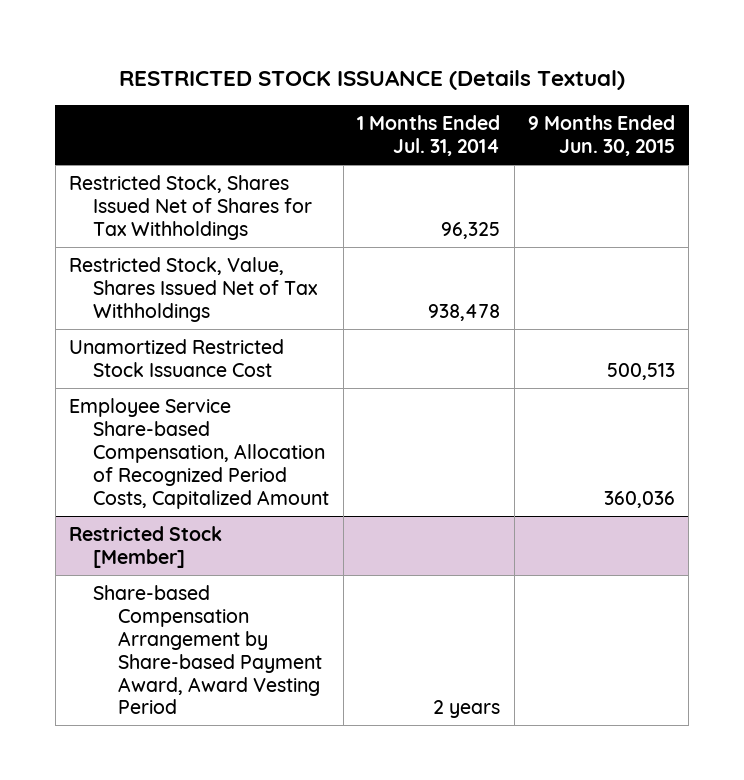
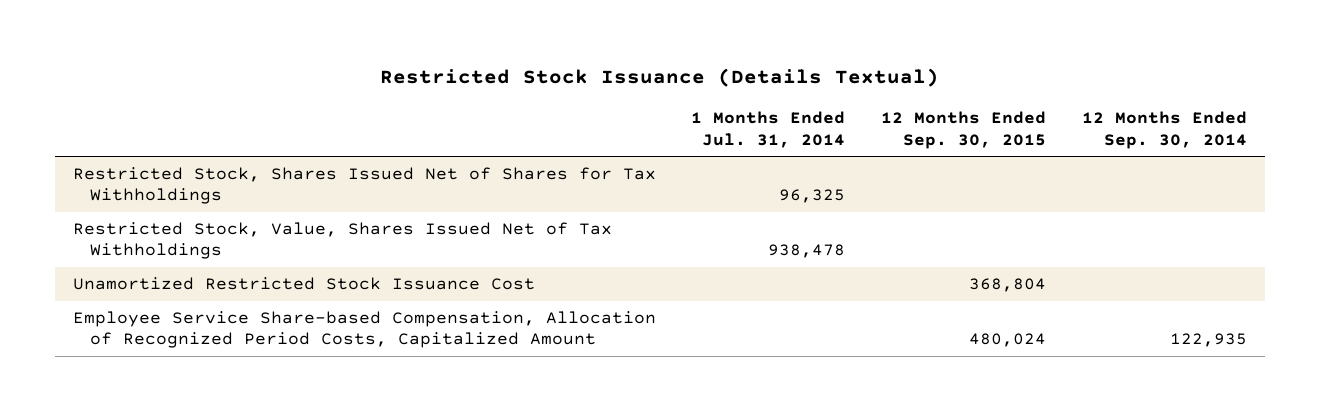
[119,69,626,90] RESTRICTED STOCK ISSUANCE (Details Textual) -> [379,68,939,88] Restricted Stock Issuance (Details Textual)
[528,115,676,157] 9 Months Ended Jun. 30, 2015 -> none
none -> [881,111,1047,149] 12 Months Ended Sep. 30, 2015
none -> [1081,111,1247,149] 12 Months Ended Sep. 30, 2014
[68,525,222,568] Restricted Stock [Member] -> none
[93,584,322,715] Share-based Compensation Arrangement by Share-based Payment Award, Award Vesting Period -> none

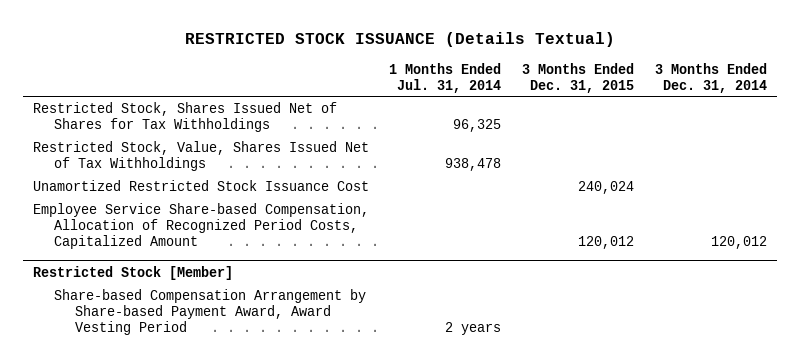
[379,68,939,88] Restricted Stock Issuance (Details Textual) -> [184,31,615,47] RESTRICTED STOCK ISSUANCE (Details Textual)
[881,111,1047,149] 12 Months Ended Sep. 30, 2015 -> none
[1081,111,1247,149] 12 Months Ended Sep. 30, 2014 -> none
none -> [522,62,635,93] 3 Months Ended Dec. 31, 2015
none -> [654,62,767,93] 3 Months Ended Dec. 31, 2014
none -> [32,265,233,280] Restricted Stock [Member]
none -> [53,288,366,335] Share-based Compensation Arrangement by Share-based Payment Award, Award Vesting Period

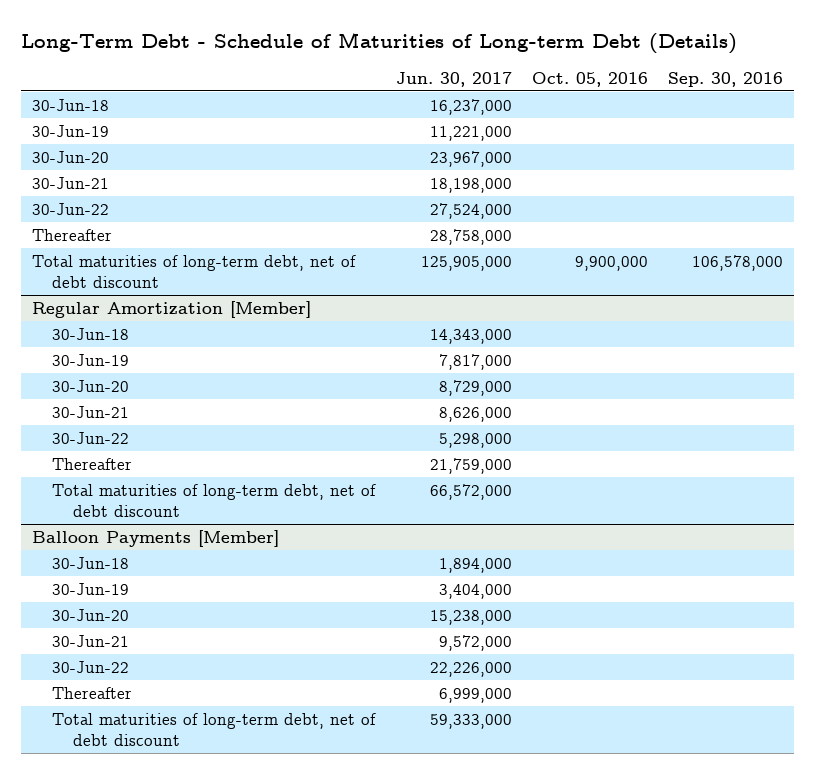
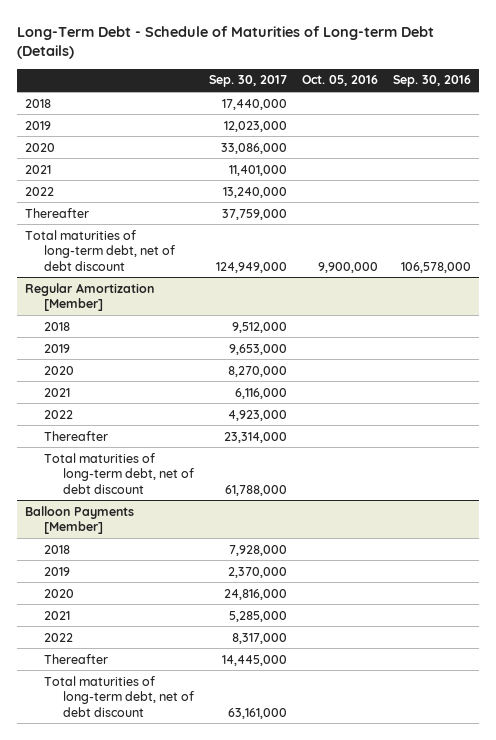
[395,72,512,88] Jun. 30, 2017 -> none
none -> [209,75,288,88] Sep. 30, 2017
[31,98,109,111] 30-Jun-18 -> [24,98,51,108] 2018
[31,124,109,137] 30-Jun-19 -> [24,120,51,130] 2019
[31,150,109,163] 30-Jun-20 -> [24,142,55,152] 2020
[31,176,109,189] 30-Jun-21 -> [24,164,51,174] 2021
[31,202,109,215] 30-Jun-22 -> [24,186,54,196] 2022
[52,327,130,340] 30-Jun-18 -> [44,321,71,331] 2018
[52,353,130,366] 30-Jun-19 -> [44,343,71,353] 2019
[52,379,130,392] 30-Jun-20 -> [44,365,75,375] 2020
[52,405,130,418] 30-Jun-21 -> [44,387,71,397] 2021
[52,431,130,444] 30-Jun-22 -> [44,409,74,419] 2022
[52,556,130,569] 30-Jun-18 -> [44,544,71,554] 2018
[52,582,130,595] 30-Jun-19 -> [44,566,71,576] 2019
[52,608,130,621] 30-Jun-20 -> [44,588,75,598] 2020
[52,634,130,647] 30-Jun-21 -> [44,610,71,620] 2021
[52,660,130,673] 30-Jun-22 -> [44,632,74,642] 2022

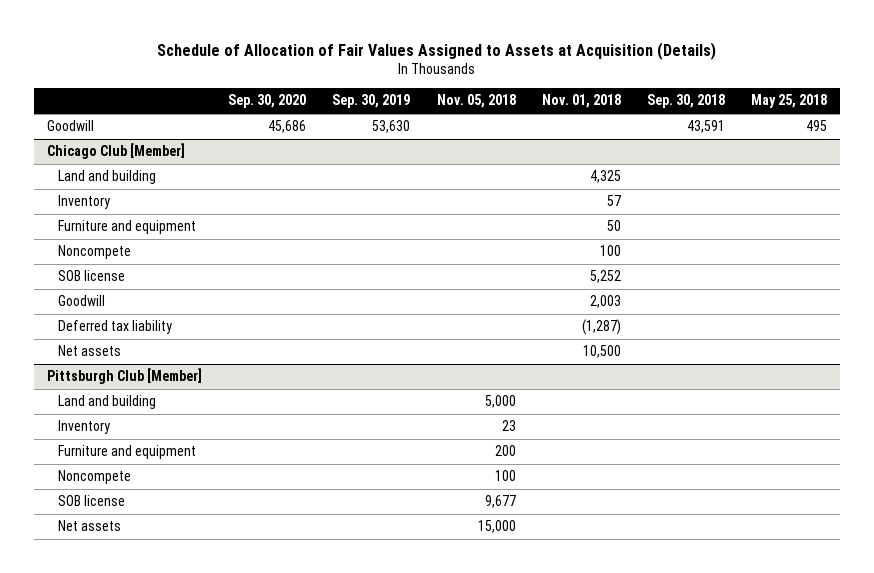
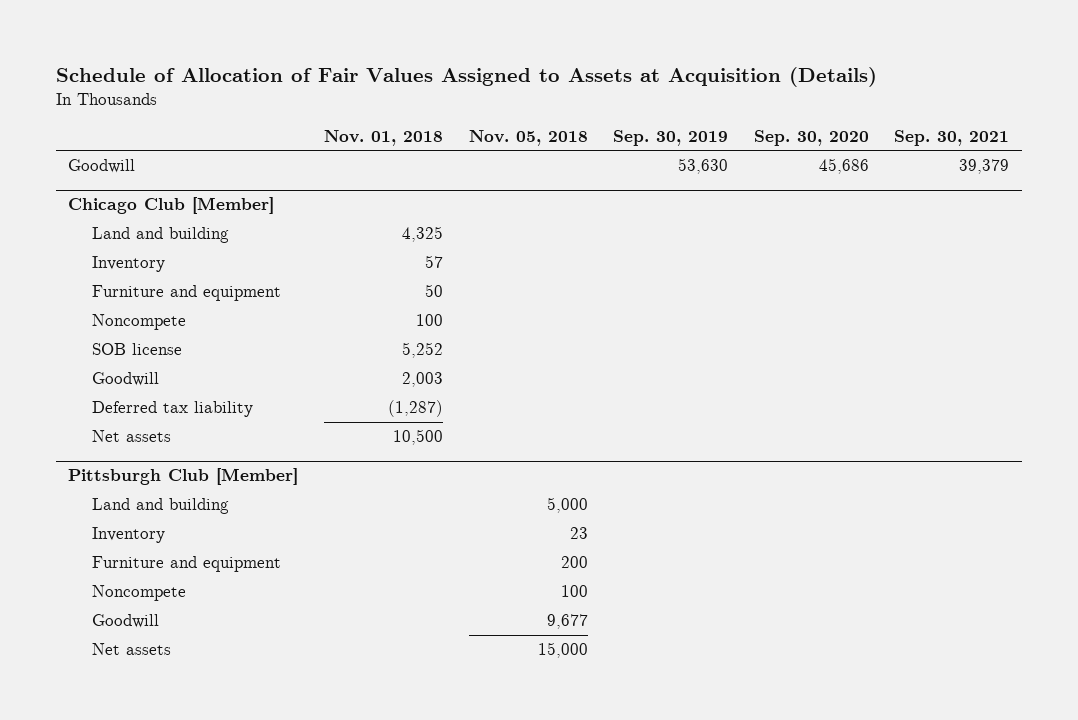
[646,94,725,109] Sep. 30, 2018 -> none
[750,94,827,109] May 25, 2018 -> none
none -> [894,129,1010,146] Sep. 30, 2021
[58,495,126,507] SOB license -> [92,614,160,629] Goodwill

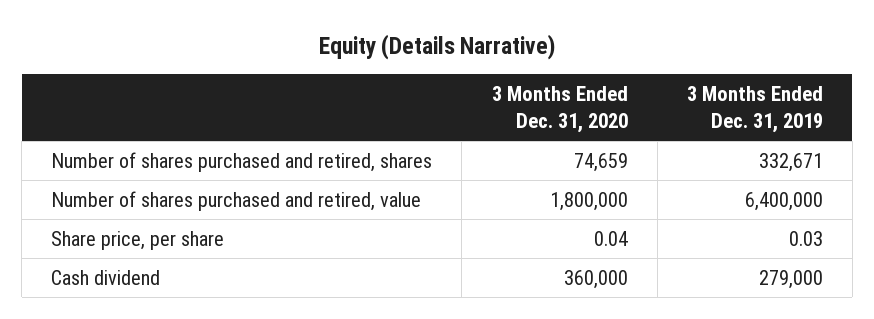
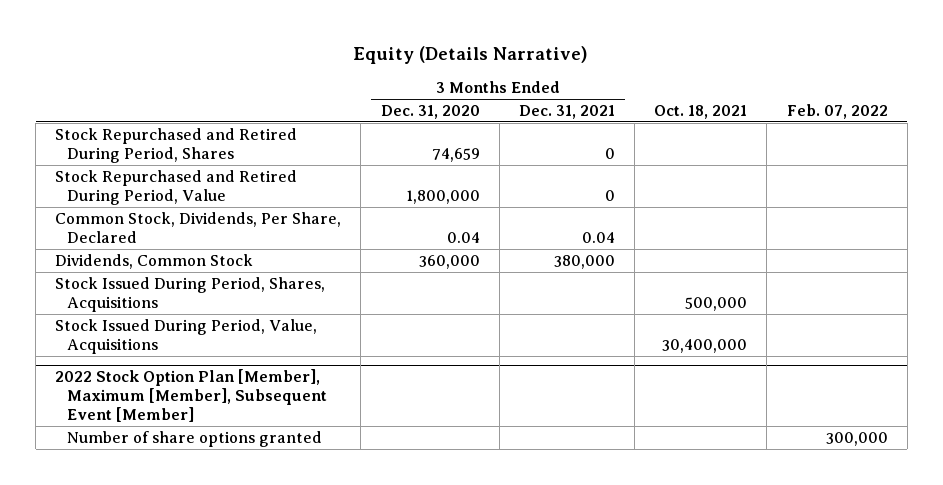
[686,86,823,133] 3 Months Ended Dec. 31, 2019 -> none
none -> [518,104,615,119] Dec. 31, 2021
none -> [654,104,748,119] Oct. 18, 2021
none -> [786,103,888,119] Feb. 07, 2022
[51,152,433,173] Number of shares purchased and retired, shares -> [55,127,298,163] Stock Repurchased and Retired During Period, Shares
[51,191,422,212] Number of shares purchased and retired, value -> [55,169,298,205] Stock Repurchased and Retired During Period, Value
[51,231,225,251] Share price, per share -> [55,211,342,243] Common Stock, Dividends, Per Share, Declared
[51,270,161,286] Cash dividend -> [55,253,254,269] Dividends, Common Stock
none -> [55,276,326,312] Stock Issued During Period, Shares, Acquisitions
none -> [55,318,318,354] Stock Issued During Period, Value, Acquisitions
none -> [55,369,327,422] 2022 Stock Option Plan [Member], Maximum [Member], Subsequent Event [Member]
none -> [66,430,322,447] Number of share options granted

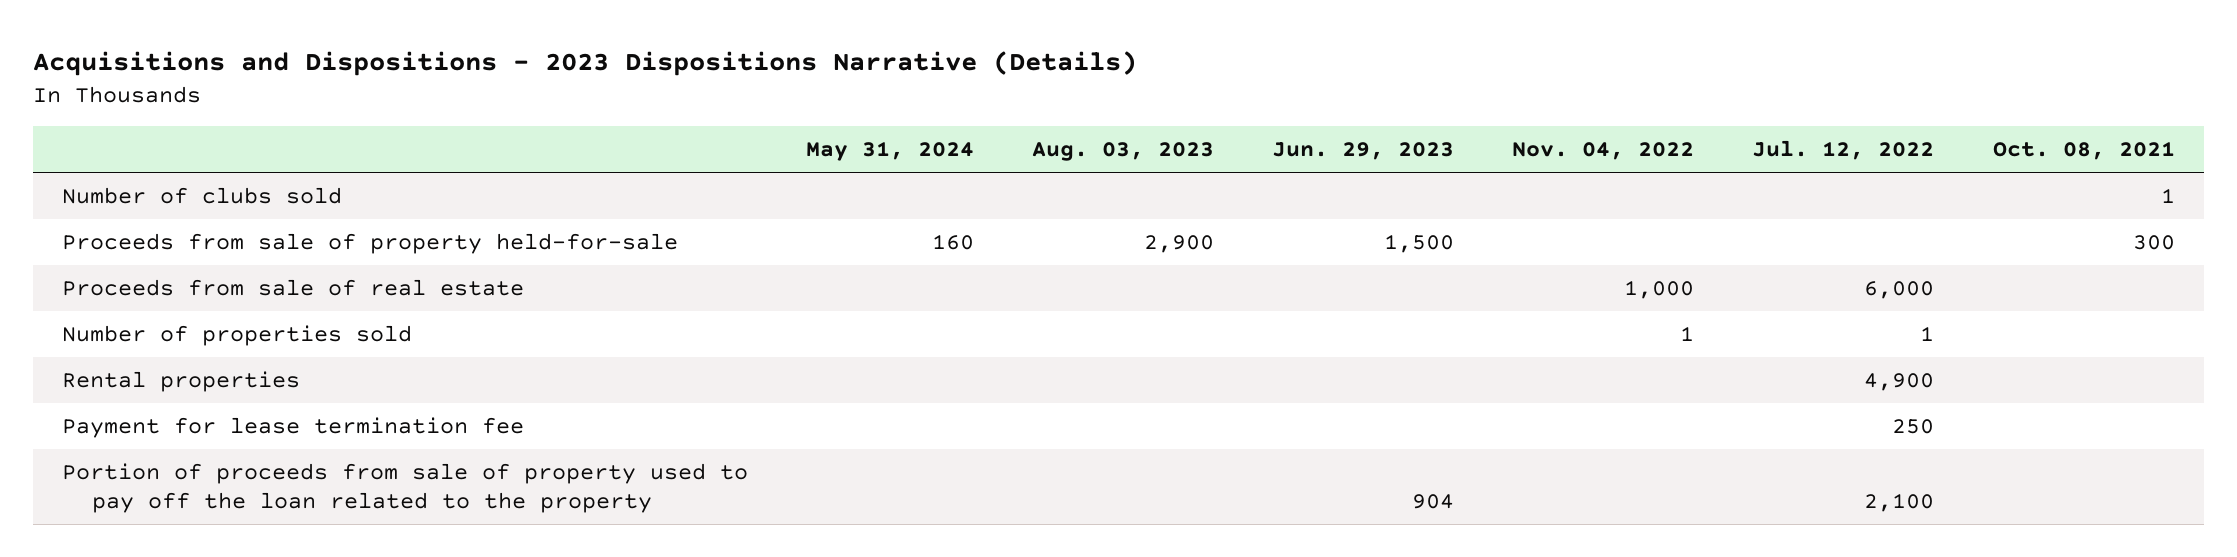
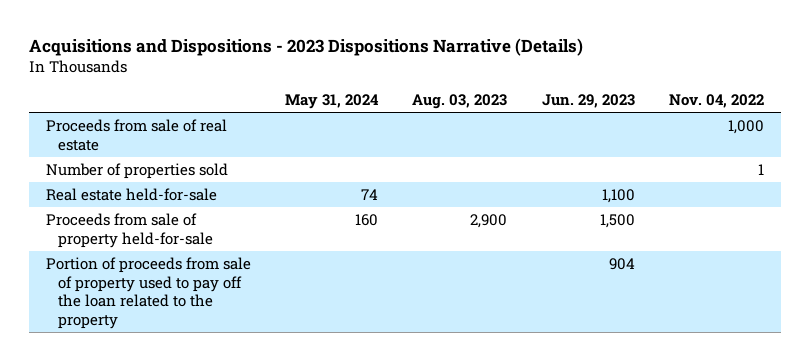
[1752,140,1935,161] Jul. 12, 2022 -> none
[1992,141,2175,161] Oct. 08, 2021 -> none
[62,187,343,205] Number of clubs sold -> none
[62,371,301,393] Rental properties -> none
[62,417,525,439] Payment for lease termination fee -> none
none -> [46,187,218,201] Real estate held-for-sale
[62,233,679,255] Proceeds from sale of property held-for-sale -> [46,212,214,248] Proceeds from sale of property held-for-sale

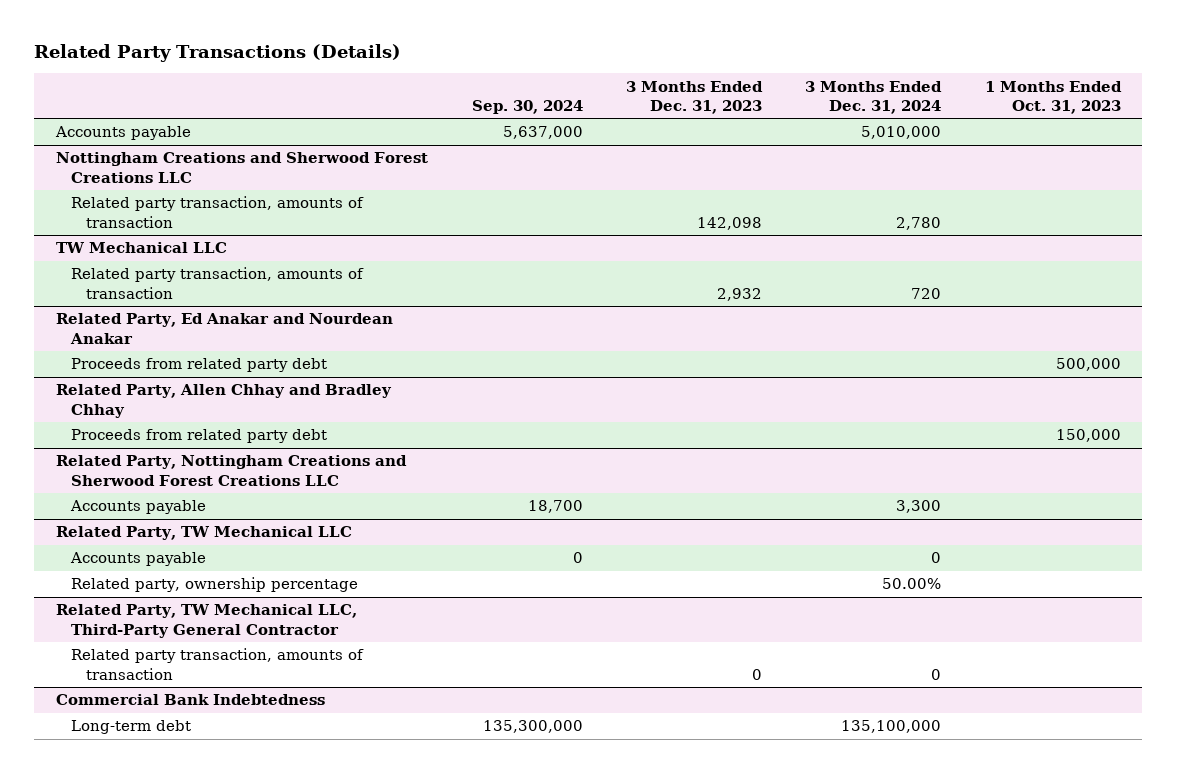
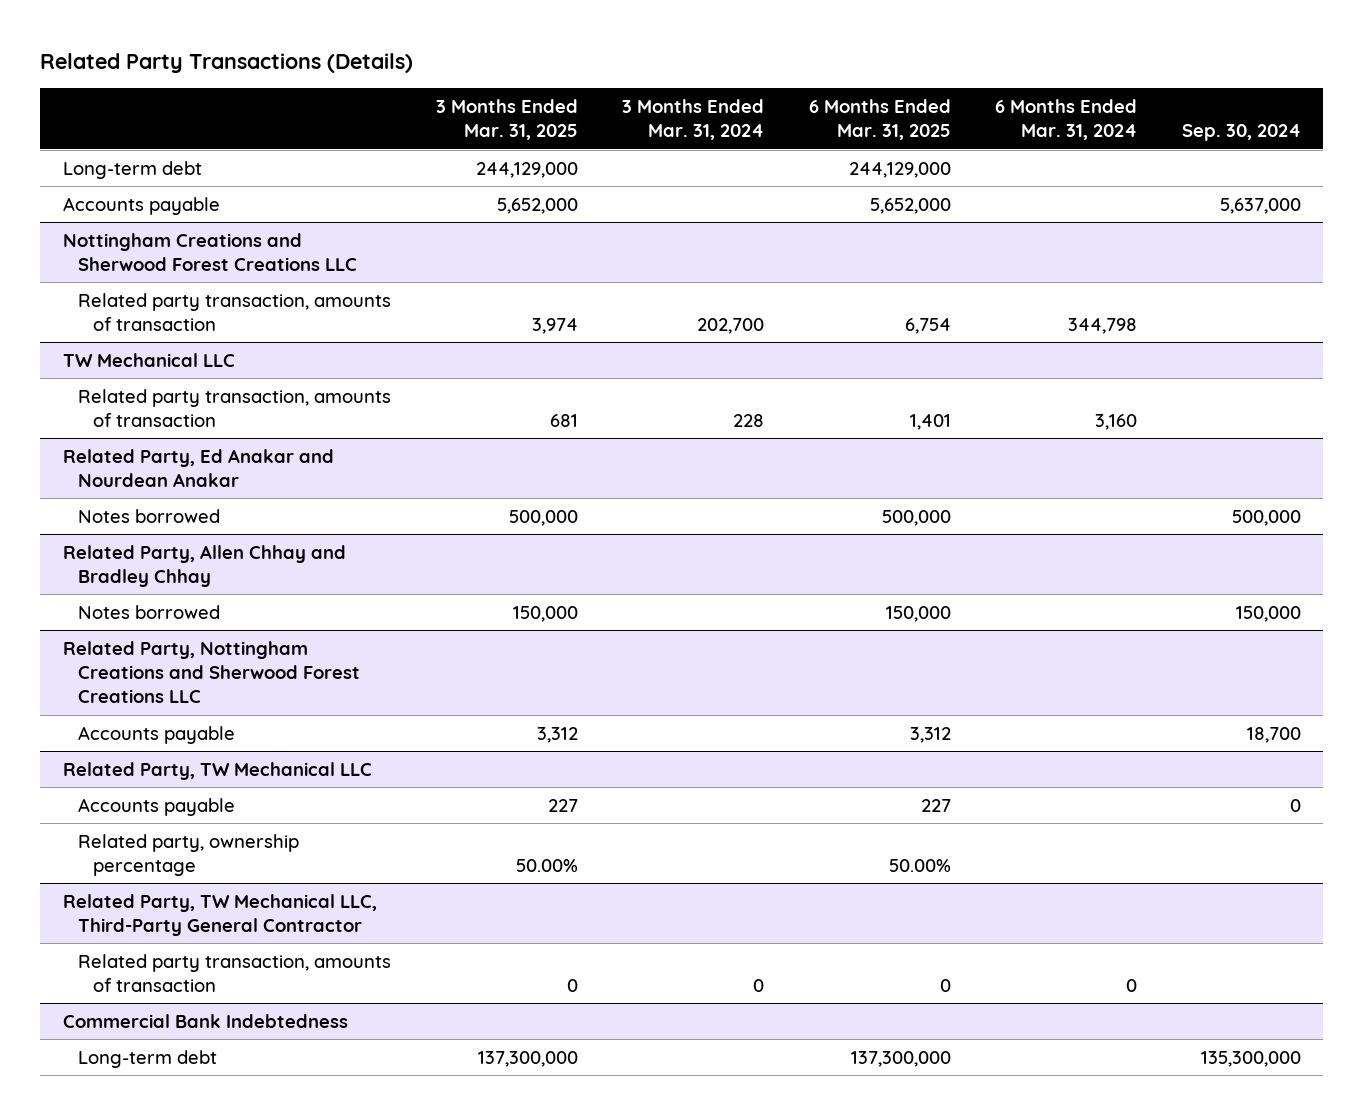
[625,80,763,114] 3 Months Ended Dec. 31, 2023 -> none
[805,80,943,114] 3 Months Ended Dec. 31, 2024 -> none
[984,80,1122,114] 1 Months Ended Oct. 31, 2023 -> none
none -> [435,98,578,141] 3 Months Ended Mar. 31, 2025
none -> [622,98,765,141] 3 Months Ended Mar. 31, 2024
none -> [808,98,951,141] 6 Months Ended Mar. 31, 2025
none -> [995,98,1138,141] 6 Months Ended Mar. 31, 2024
none -> [62,160,202,179] Long-term debt
[71,358,328,373] Proceeds from related party debt -> none
none -> [78,508,221,523] Notes borrowed
[71,429,328,444] Proceeds from related party debt -> none
none -> [78,604,221,619] Notes borrowed

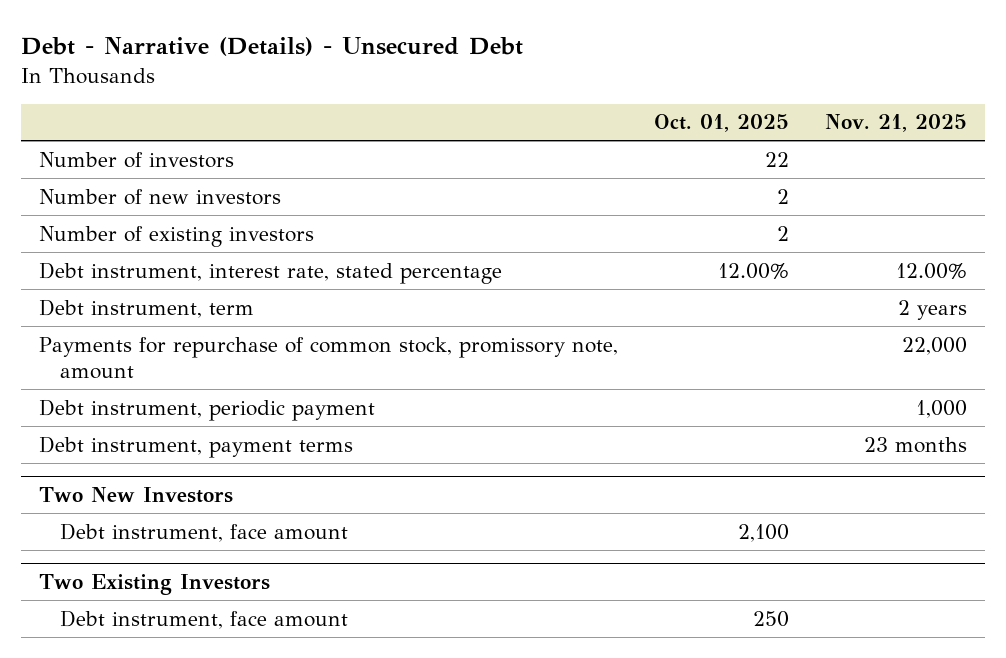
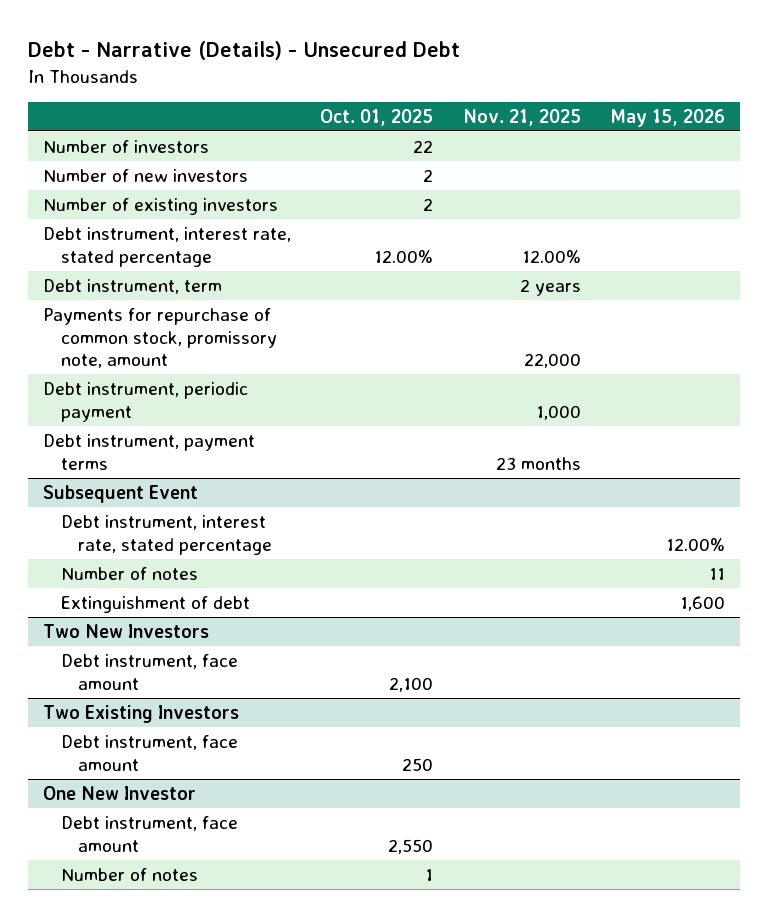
none -> [610,108,726,127] May 15, 2026
none -> [42,485,198,504] Subsequent Event
none -> [60,515,273,555] Debt instrument, interest rate, stated percentage
none -> [60,567,198,581] Number of notes
none -> [60,596,250,614] Extinguishment of debt
none -> [42,786,196,801] One New Investor
none -> [60,816,238,852] Debt instrument, face amount
none -> [60,868,198,882] Number of notes

